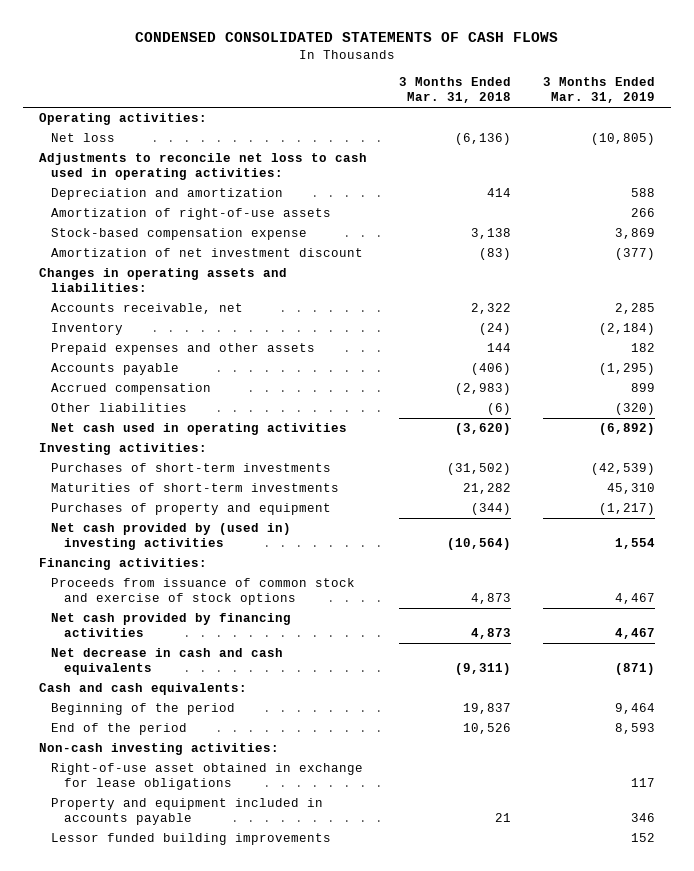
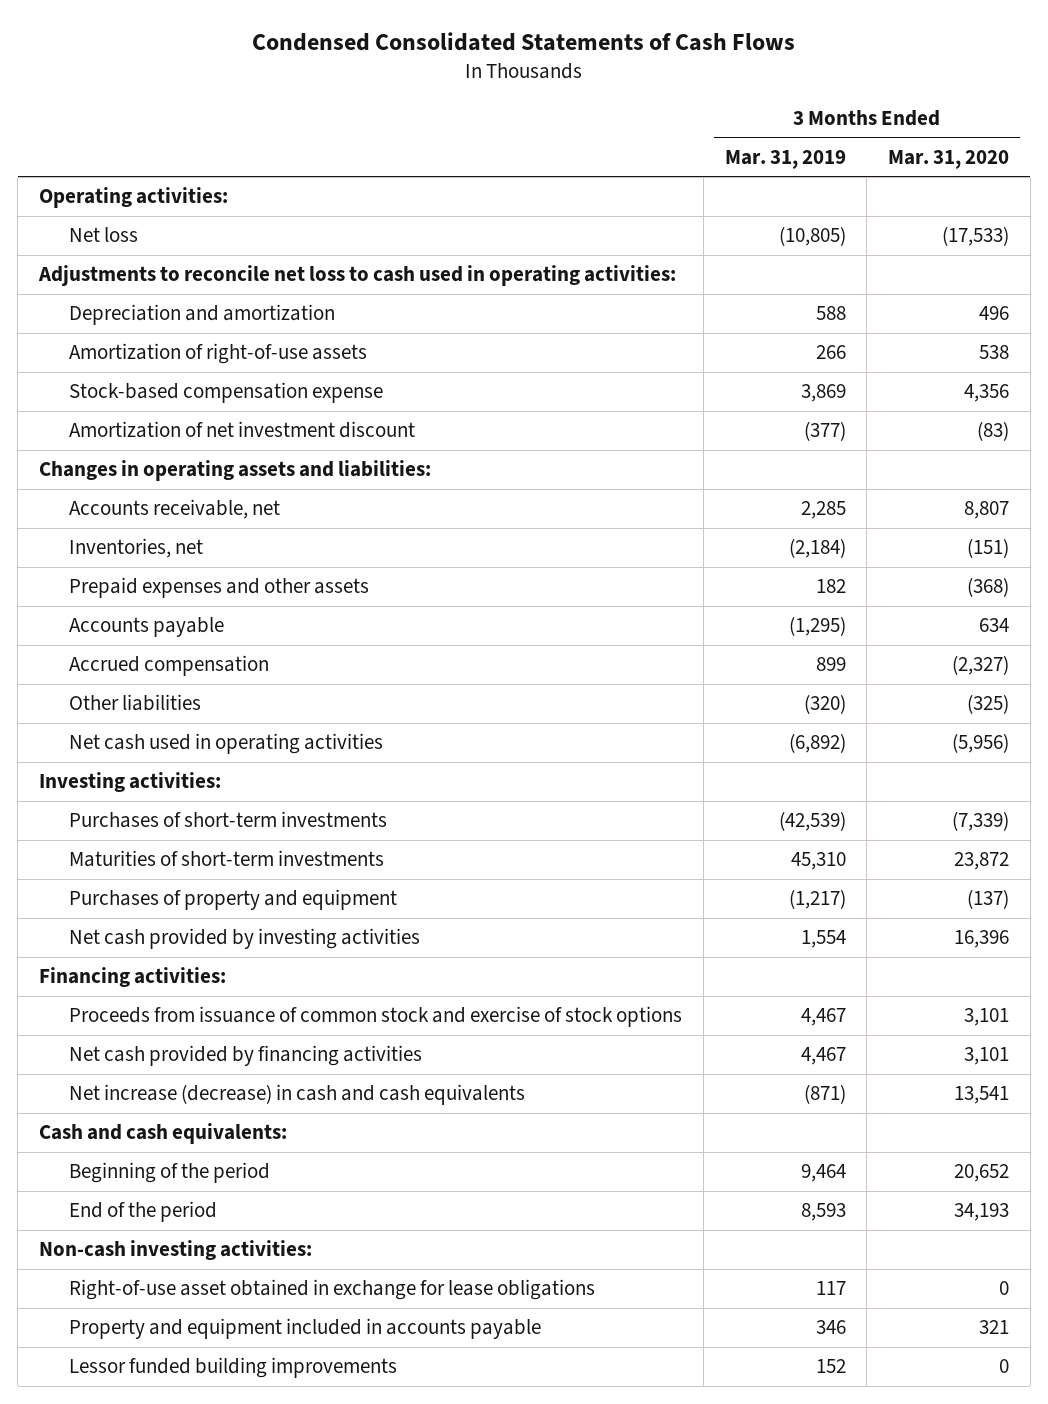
[135,32,559,43] CONDENSED CONSOLIDATED STATEMENTS OF CASH FLOWS -> [251,32,795,52] Condensed Consolidated Statements of Cash Flows
[399,77,512,104] 3 Months Ended Mar. 31, 2018 -> none
none -> [887,149,1009,169] Mar. 31, 2020
[51,323,124,336] Inventory -> [69,538,204,559] Inventories, net
[51,523,292,551] Net cash provided by (used in) investing activities -> [69,928,421,950] Net cash provided by investing activities
[51,648,284,676] Net decrease in cash and cash equivalents -> [69,1084,526,1106] Net increase (decrease) in cash and cash equivalents

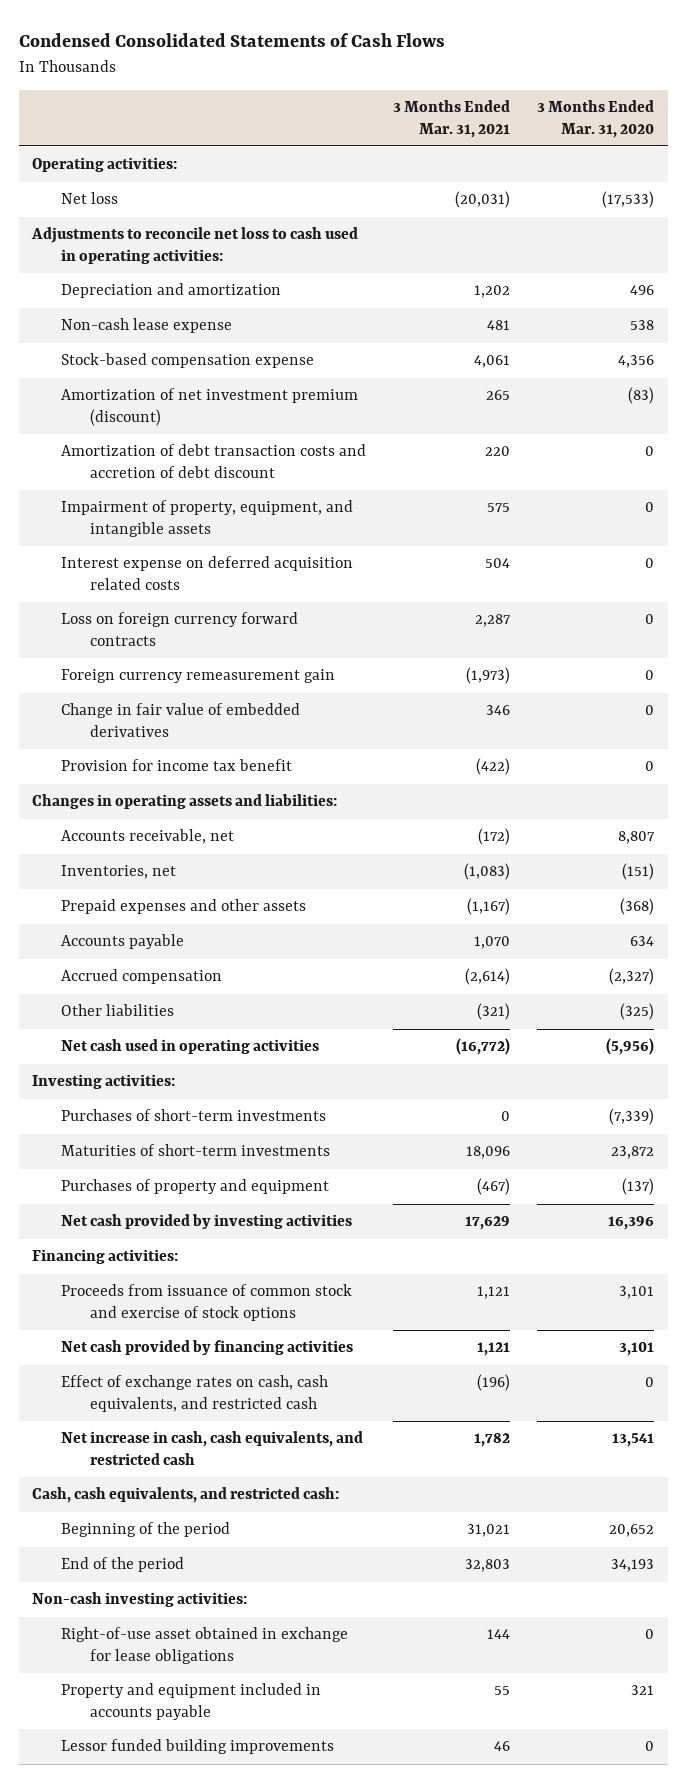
[724,149,846,169] Mar. 31, 2019 -> none
none -> [393,100,511,138] 3 Months Ended Mar. 31, 2021
[69,343,368,365] Amortization of right-of-use assets -> [61,318,233,334] Non-cash lease expense
[69,421,416,439] Amortization of net investment discount -> [61,388,359,426] Amortization of net investment premium (discount)
none -> [61,444,367,478] Amortization of debt transaction costs and accretion of debt discount
none -> [61,500,354,537] Impairment of property, equipment, and intangible assets
none -> [61,556,354,590] Interest expense on deferred acquisition related costs
none -> [61,612,299,646] Loss on foreign currency forward contracts
none -> [61,669,336,684] Foreign currency remeasurement gain
none -> [61,703,301,737] Change in fair value of embedded derivatives
none -> [61,759,293,772] Provision for income tax benefit
none -> [61,1375,329,1412] Effect of exchange rates on cash, cash equivalents, and restricted cash
[69,1084,526,1106] Net increase (decrease) in cash and cash equivalents -> [61,1431,364,1465] Net increase in cash, cash equivalents, and restricted cash
[39,1123,288,1145] Cash and cash equivalents: -> [32,1487,340,1504] Cash, cash equivalents, and restricted cash:

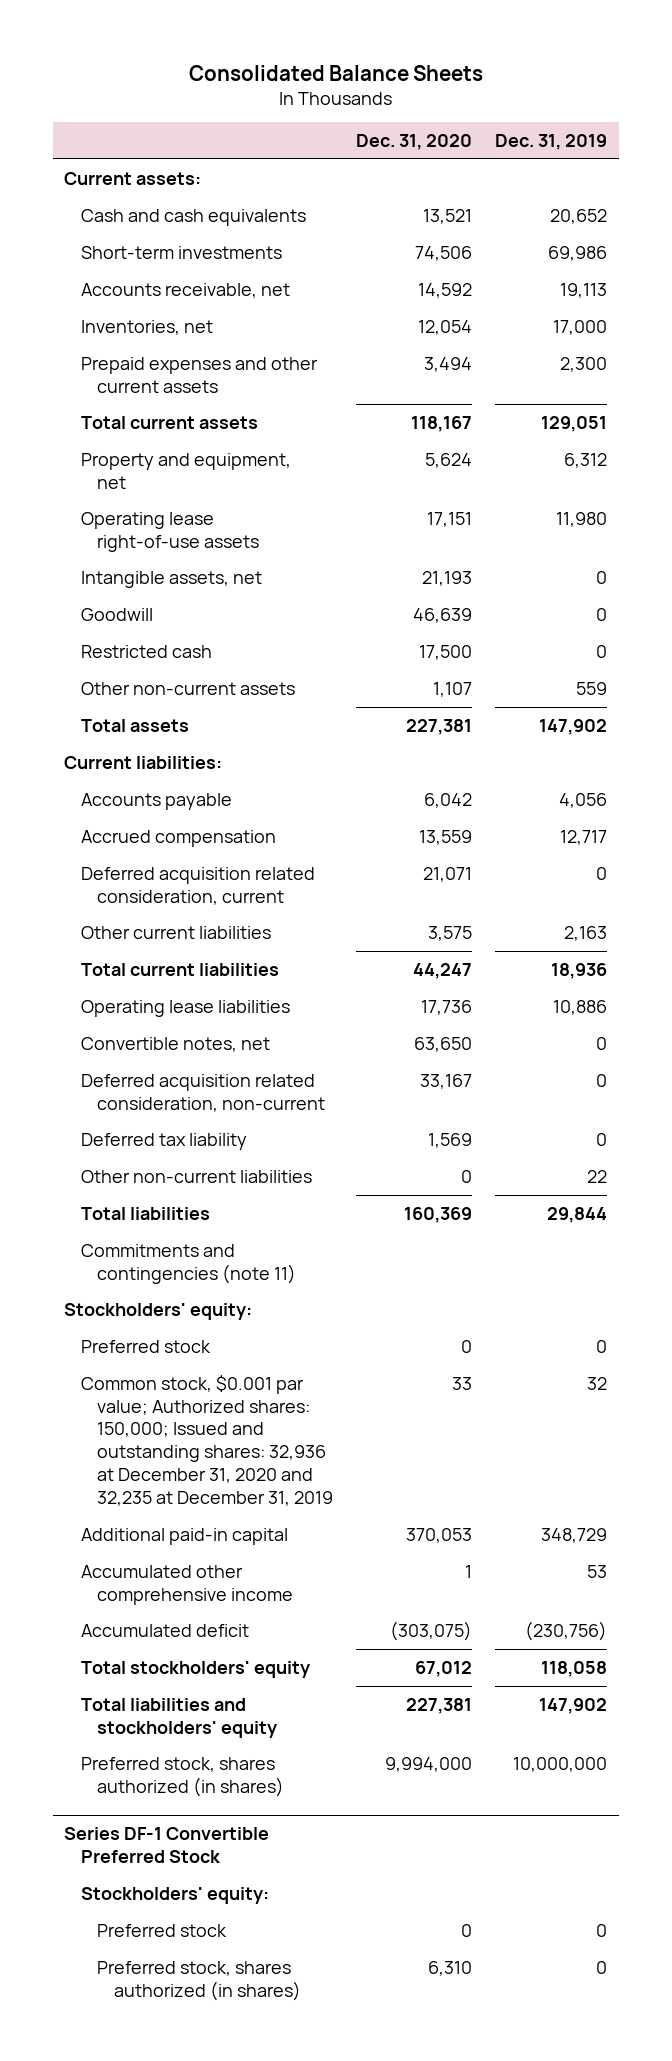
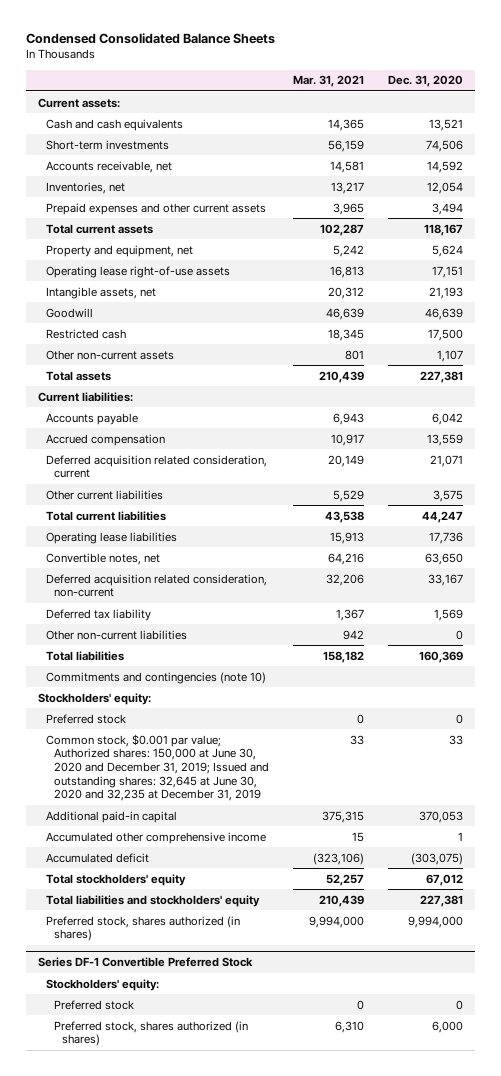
[188,64,483,81] Consolidated Balance Sheets -> [25,33,275,45] Condensed Consolidated Balance Sheets
[495,134,608,151] Dec. 31, 2019 -> none
none -> [293,75,365,88] Mar. 31, 2021
[80,1243,297,1284] Commitments and contingencies (note 11) -> [45,671,266,684] Commitments and contingencies (note 10)
[80,1374,334,1507] Common stock, $0.001 par value; Authorized shares: 150,000; Issued and outstanding shares: 32,936 at December 31, 2020 and 32,235 at December 31, 2019 -> [45,733,270,802] Common stock, $0.001 par value; Authorized shares: 150,000 at June 30, 2020 and December 31, 2019; Issued and outstanding shares: 32,645 at June 30, 2020 and 32,235 at December 31, 2019
[428,1960,473,1976] 6,310 -> [432,1020,464,1033] 6,000

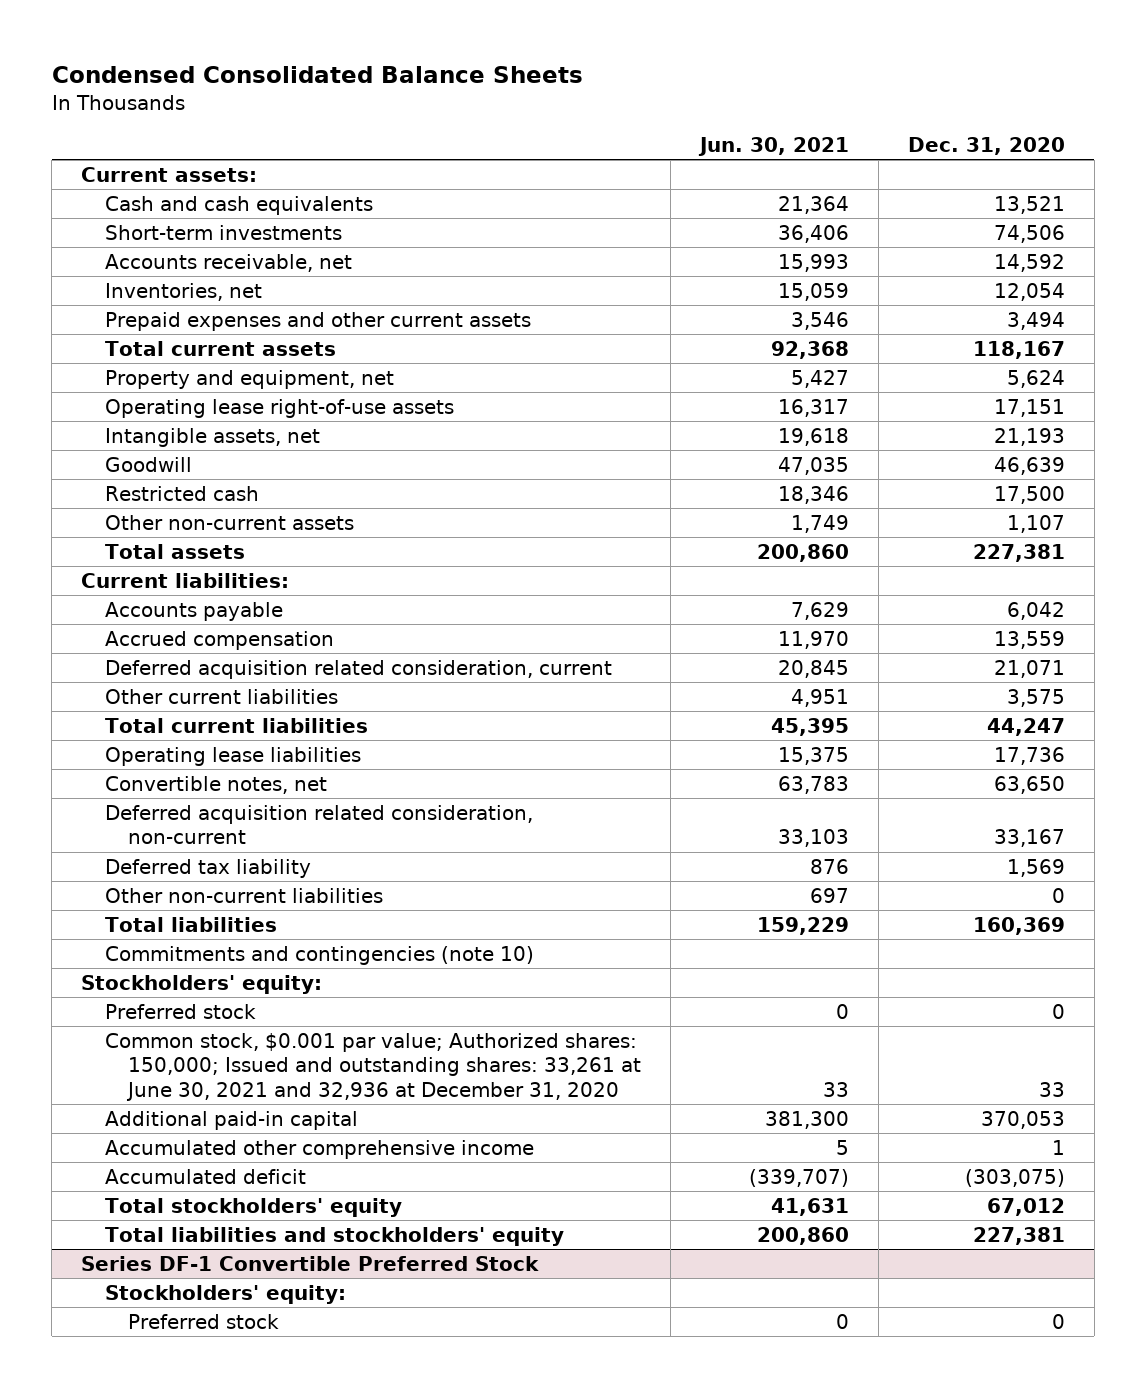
[293,75,365,88] Mar. 31, 2021 -> none
none -> [697,136,849,156] Jun. 30, 2021
[45,733,270,802] Common stock, $0.001 par value; Authorized shares: 150,000 at June 30, 2020 and December 31, 2019; Issued and outstanding shares: 32,645 at June 30, 2020 and 32,235 at December 31, 2019 -> [104,1033,641,1101] Common stock, $0.001 par value; Authorized shares: 150,000; Issued and outstanding shares: 33,261 at June 30, 2021 and 32,936 at December 31, 2020
[45,915,240,942] Preferred stock, shares authorized (in shares) -> none
[54,1020,249,1047] Preferred stock, shares authorized (in shares) -> none

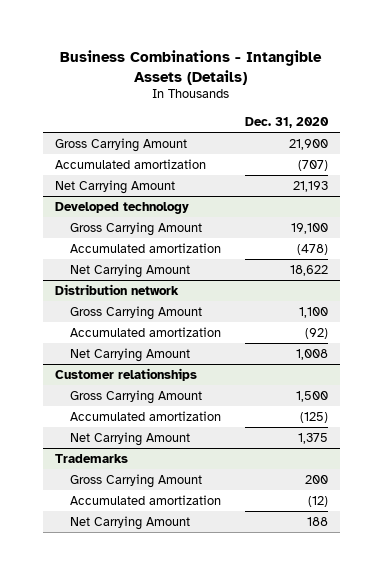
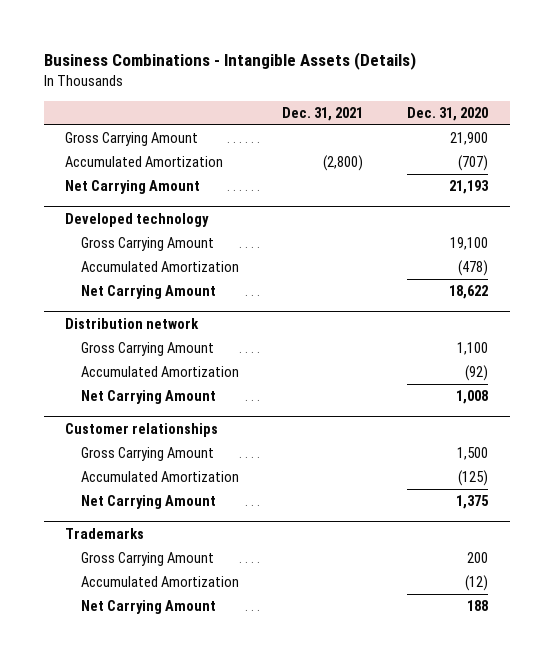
none -> [282,106,364,121] Dec. 31, 2021
[54,158,206,169] Accumulated amortization -> [65,156,224,168] Accumulated Amortization
[69,242,221,253] Accumulated amortization -> [80,261,239,273] Accumulated Amortization
[69,326,221,337] Accumulated amortization -> [80,366,239,378] Accumulated Amortization
[69,410,221,421] Accumulated amortization -> [80,471,239,483] Accumulated Amortization
[69,494,221,505] Accumulated amortization -> [80,576,239,588] Accumulated Amortization

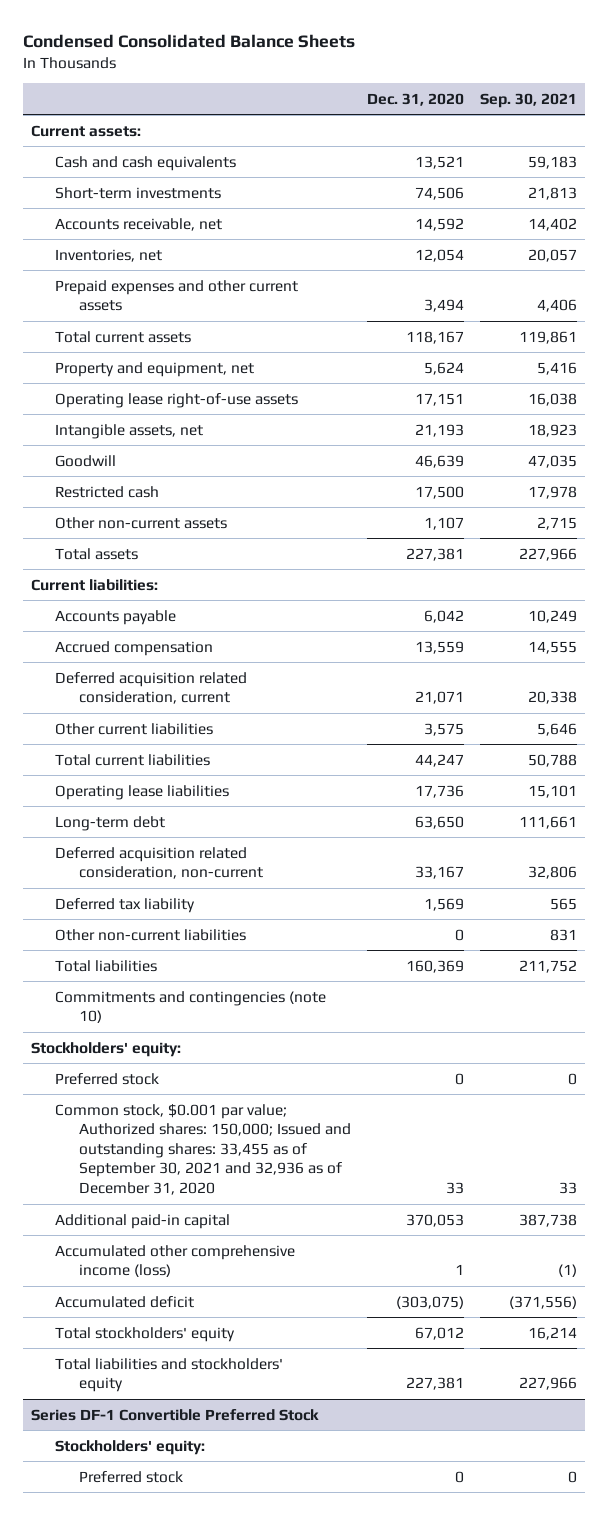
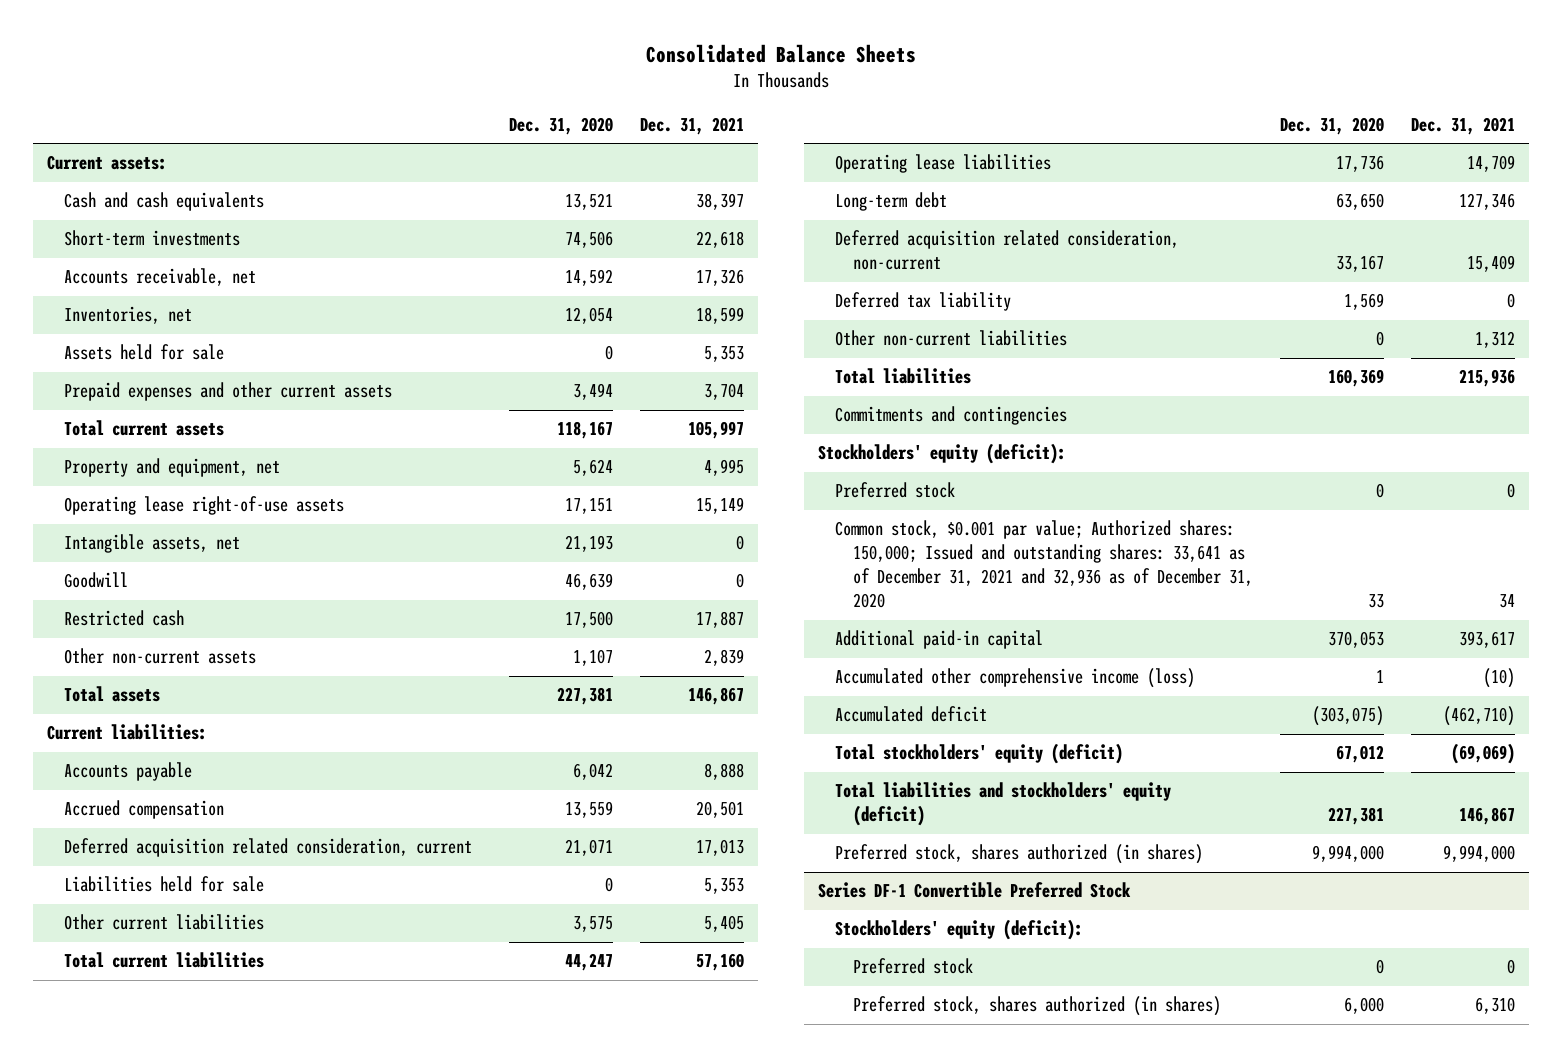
[22,33,355,48] Condensed Consolidated Balance Sheets -> [646,43,917,63] Consolidated Balance Sheets
[479,92,577,108] Sep. 30, 2021 -> none
none -> [640,116,745,135] Dec. 31, 2021
none -> [64,344,225,361] Assets held for sale
none -> [64,876,265,893] Liabilities held for sale
[54,990,326,1024] Commitments and contingencies (note 10) -> [835,406,1068,426] Commitments and contingencies
[30,1041,181,1057] Stockholders' equity: -> [817,443,1066,465] Stockholders' equity (deficit):
[54,1103,351,1195] Common stock, $0.001 par value; Authorized shares: 150,000; Issued and outstanding shares: 33,455 as of September 30, 2021 and 32,936 as of December 31, 2020 -> [835,520,1253,609] Common stock, $0.001 par value; Authorized shares: 150,000; Issued and outstanding shares: 33,641 as of December 31, 2021 and 32,936 as of December 31, 2020
[54,1326,235,1342] Total stockholders' equity -> [835,743,1124,765] Total stockholders' equity (deficit)
[54,1357,283,1393] Total liabilities and stockholders' equity -> [835,782,1172,827] Total liabilities and stockholders' equity (deficit)
none -> [835,844,1204,865] Preferred stock, shares authorized (in shares)
[54,1439,205,1455] Stockholders' equity: -> [835,919,1084,941] Stockholders' equity (deficit):
none -> [852,996,1221,1017] Preferred stock, shares authorized (in shares)

